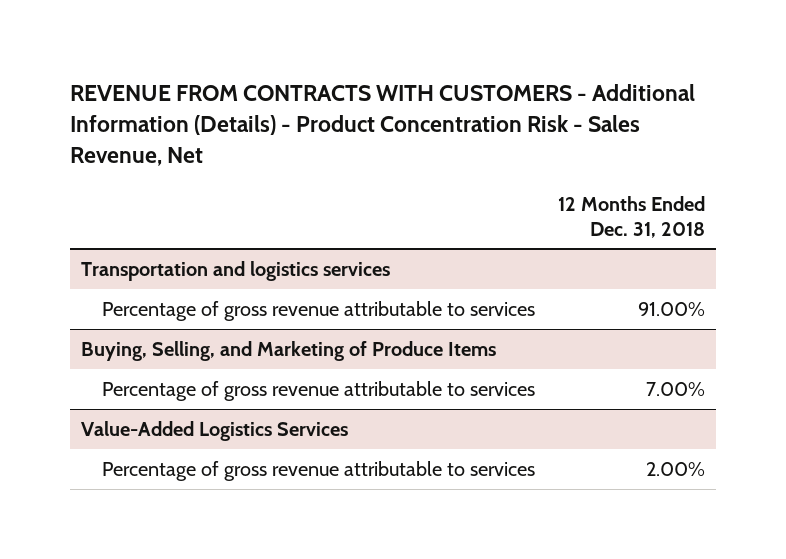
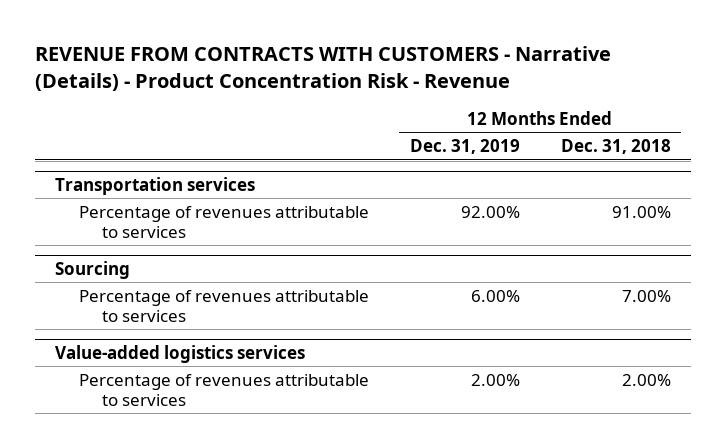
[69,83,695,167] REVENUE FROM CONTRACTS WITH CUSTOMERS - Additional Information (Details) - Product Concentration Risk - Sales Revenue, Net -> [34,46,611,92] REVENUE FROM CONTRACTS WITH CUSTOMERS - Narrative (Details) - Product Concentration Risk - Revenue
none -> [409,139,520,155] Dec. 31, 2019
[81,260,391,281] Transportation and logistics services -> [55,176,256,195] Transportation services
[102,300,536,321] Percentage of gross revenue attributable to services -> [78,205,369,238] Percentage of revenues attributable to services
[81,340,497,361] Buying, Selling, and Marketing of Produce Items -> [55,260,131,279] Sourcing
[102,380,536,401] Percentage of gross revenue attributable to services -> [78,289,369,322] Percentage of revenues attributable to services
[81,420,349,441] Value-Added Logistics Services -> [55,344,306,363] Value-added logistics services
[102,460,536,481] Percentage of gross revenue attributable to services -> [78,373,369,406] Percentage of revenues attributable to services

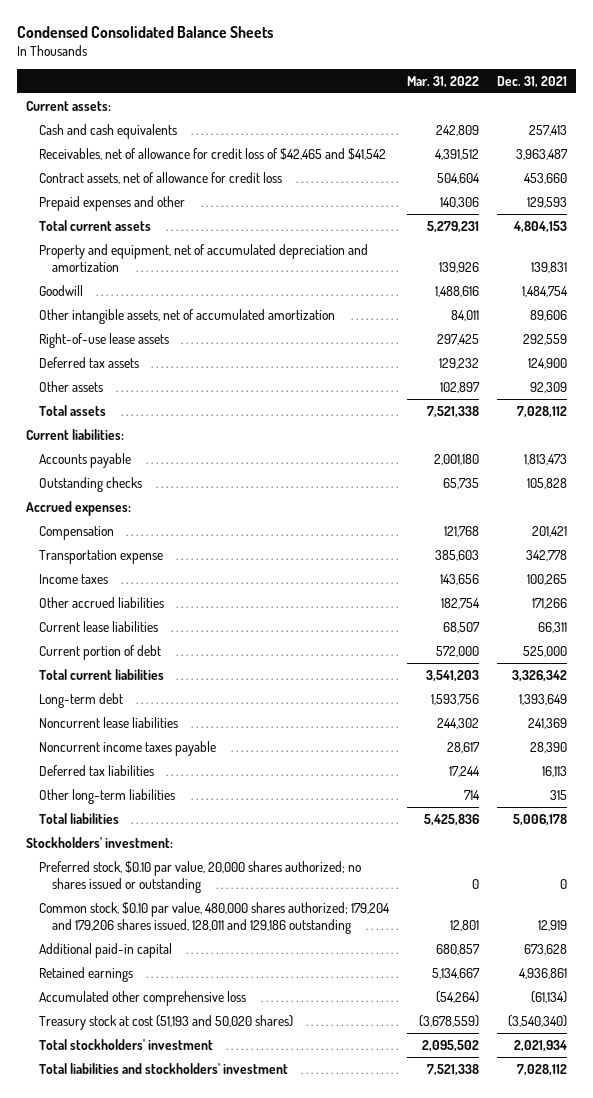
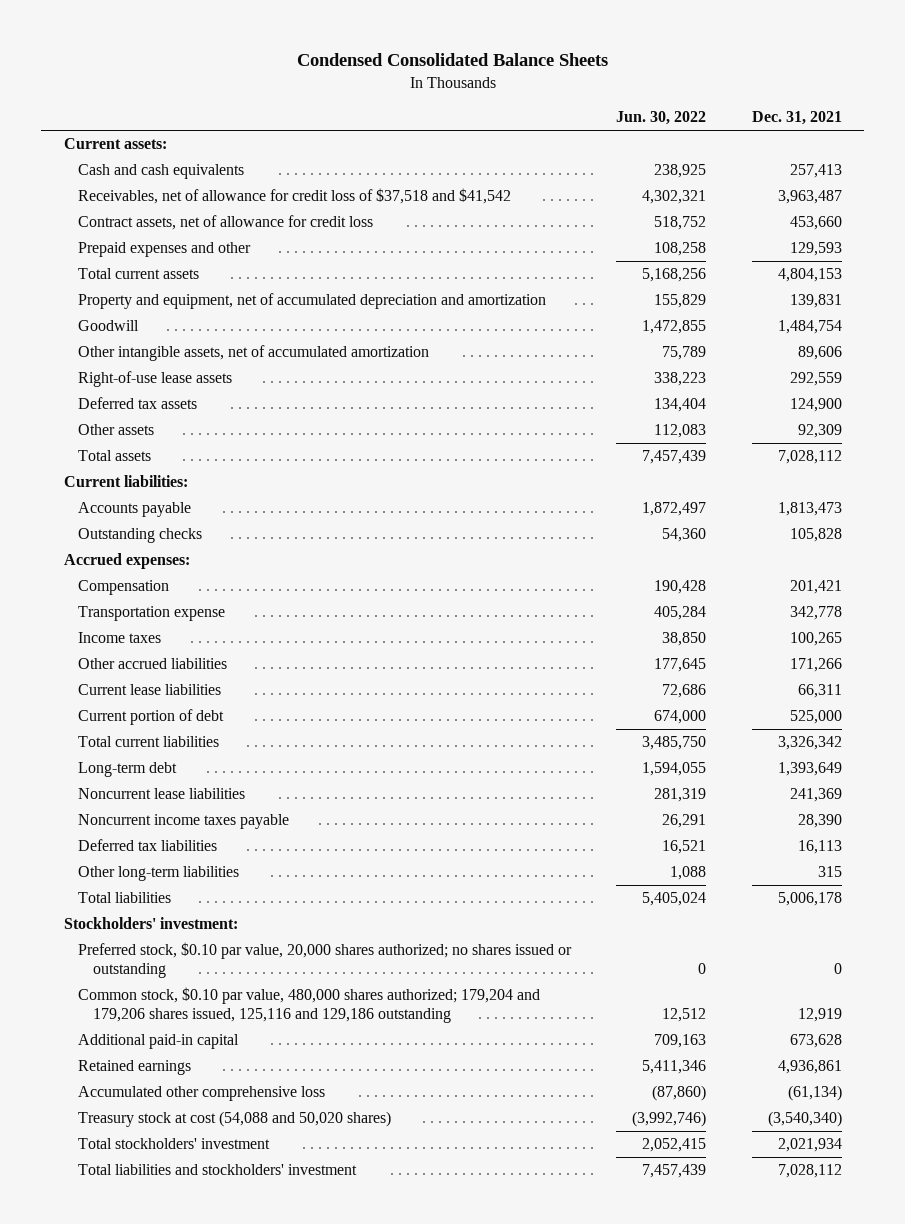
[407,76,480,89] Mar. 31, 2022 -> none
none -> [616,111,707,126] Jun. 30, 2022
[38,147,386,160] Receivables, net of allowance for credit loss of $42,465 and $41,542 -> [78,188,512,205] Receivables, net of allowance for credit loss of $37,518 and $41,542
[38,901,390,934] Common stock, $0.10 par value, 480,000 shares authorized; 179,204 and 179,206 shares issued, 128,011 and 129,186 outstanding -> [78,987,541,1024] Common stock, $0.10 par value, 480,000 shares authorized; 179,204 and 179,206 shares issued, 125,116 and 129,186 outstanding
[38,1014,293,1030] Treasury stock at cost (51,193 and 50,020 shares) -> [78,1111,392,1128] Treasury stock at cost (54,088 and 50,020 shares)

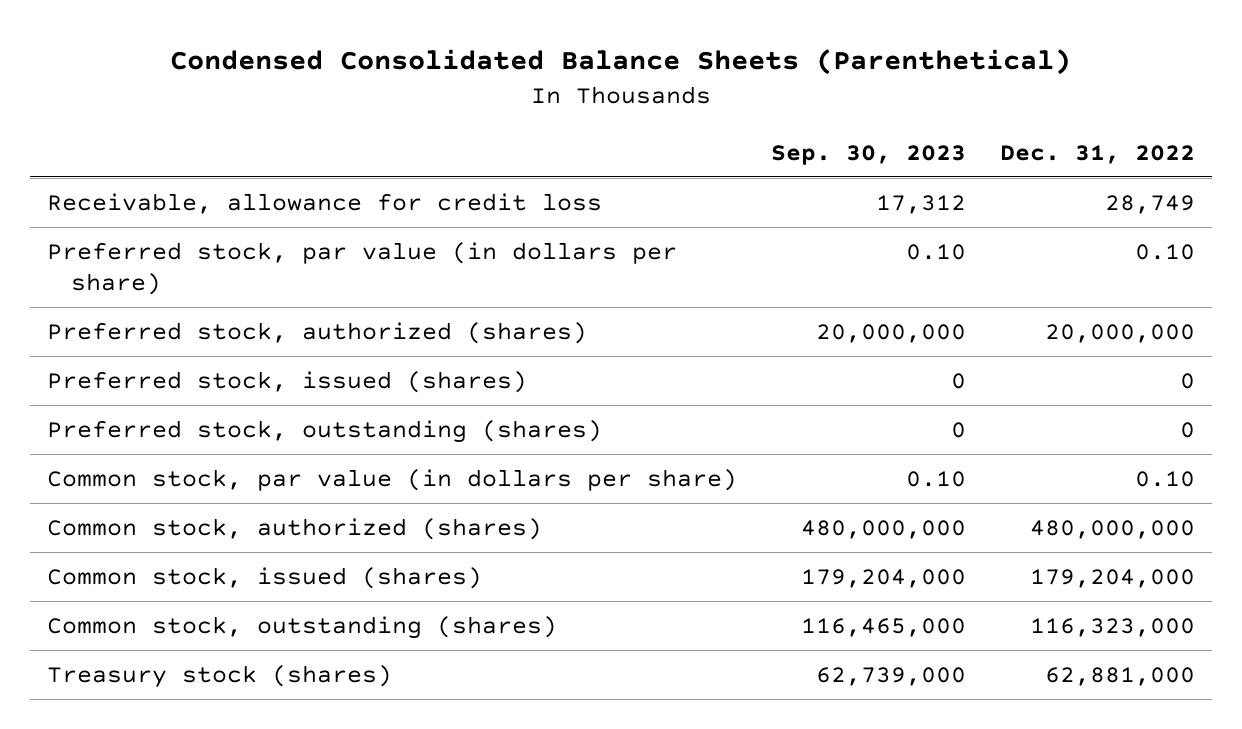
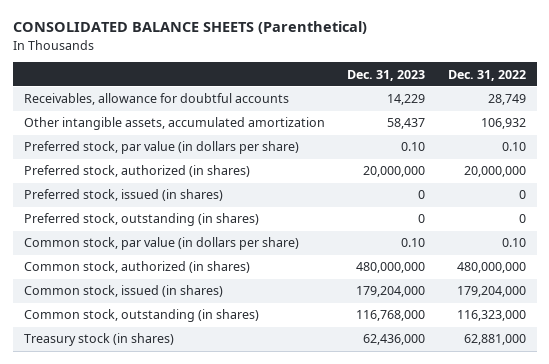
[169,48,1071,75] Condensed Consolidated Balance Sheets (Parenthetical) -> [12,21,367,35] CONSOLIDATED BALANCE SHEETS (Parenthetical)
[770,144,966,165] Sep. 30, 2023 -> none
none -> [347,69,426,81] Dec. 31, 2023
[46,192,602,214] Receivable, allowance for credit loss -> [23,93,289,106] Receivables, allowance for doubtful accounts
none -> [23,117,325,131] Other intangible assets, accumulated amortization
[46,321,587,344] Preferred stock, authorized (shares) -> [23,165,250,178] Preferred stock, authorized (in shares)
[46,370,527,393] Preferred stock, issued (shares) -> [23,189,223,202] Preferred stock, issued (in shares)
[46,419,602,443] Preferred stock, outstanding (shares) -> [23,213,259,227] Preferred stock, outstanding (in shares)
[46,517,542,540] Common stock, authorized (shares) -> [23,261,250,274] Common stock, authorized (in shares)
[46,566,482,589] Common stock, issued (shares) -> [23,285,223,298] Common stock, issued (in shares)
[46,615,557,639] Common stock, outstanding (shares) -> [23,309,259,323] Common stock, outstanding (in shares)
[46,664,392,688] Treasury stock (shares) -> [23,333,174,347] Treasury stock (in shares)

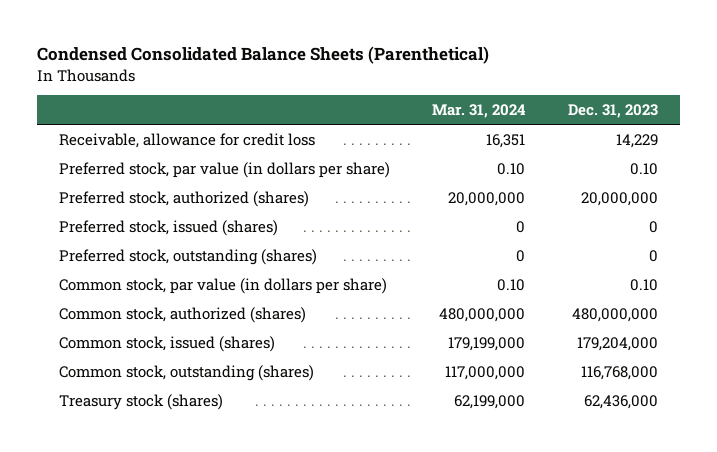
[12,21,367,35] CONSOLIDATED BALANCE SHEETS (Parenthetical) -> [37,46,490,65] Condensed Consolidated Balance Sheets (Parenthetical)
[447,69,526,81] Dec. 31, 2022 -> none
none -> [432,104,527,119] Mar. 31, 2024
[23,117,325,131] Other intangible assets, accumulated amortization -> none
[23,93,289,106] Receivables, allowance for doubtful accounts -> [58,132,315,148] Receivable, allowance for credit loss
[23,165,250,178] Preferred stock, authorized (in shares) -> [58,190,309,207] Preferred stock, authorized (shares)
[23,189,223,202] Preferred stock, issued (in shares) -> [58,219,278,236] Preferred stock, issued (shares)
[23,213,259,227] Preferred stock, outstanding (in shares) -> [58,248,317,265] Preferred stock, outstanding (shares)
[23,261,250,274] Common stock, authorized (in shares) -> [58,306,306,323] Common stock, authorized (shares)
[23,285,223,298] Common stock, issued (in shares) -> [58,335,275,352] Common stock, issued (shares)
[23,309,259,323] Common stock, outstanding (in shares) -> [58,364,314,381] Common stock, outstanding (shares)
[23,333,174,347] Treasury stock (in shares) -> [58,393,223,410] Treasury stock (shares)

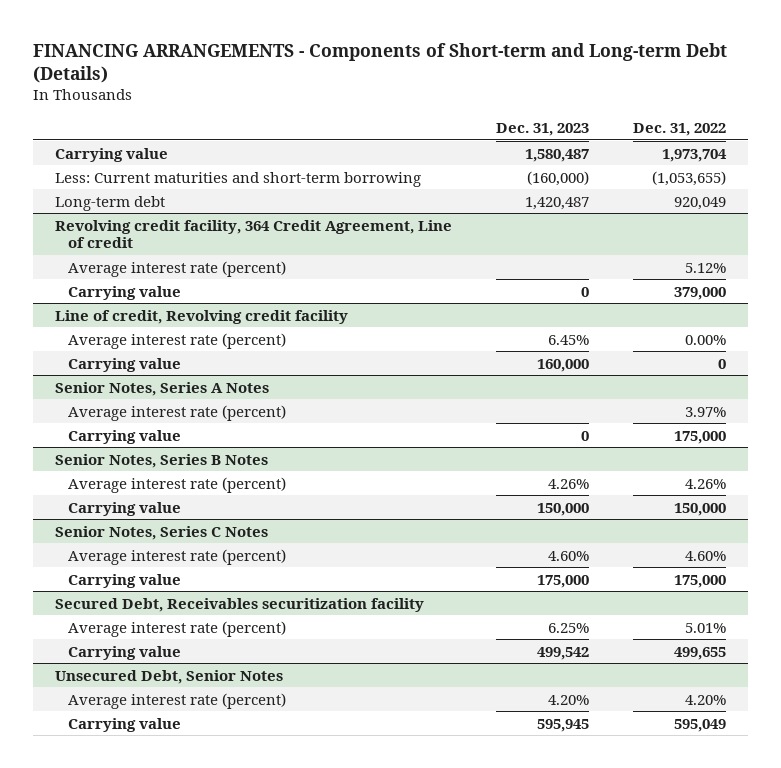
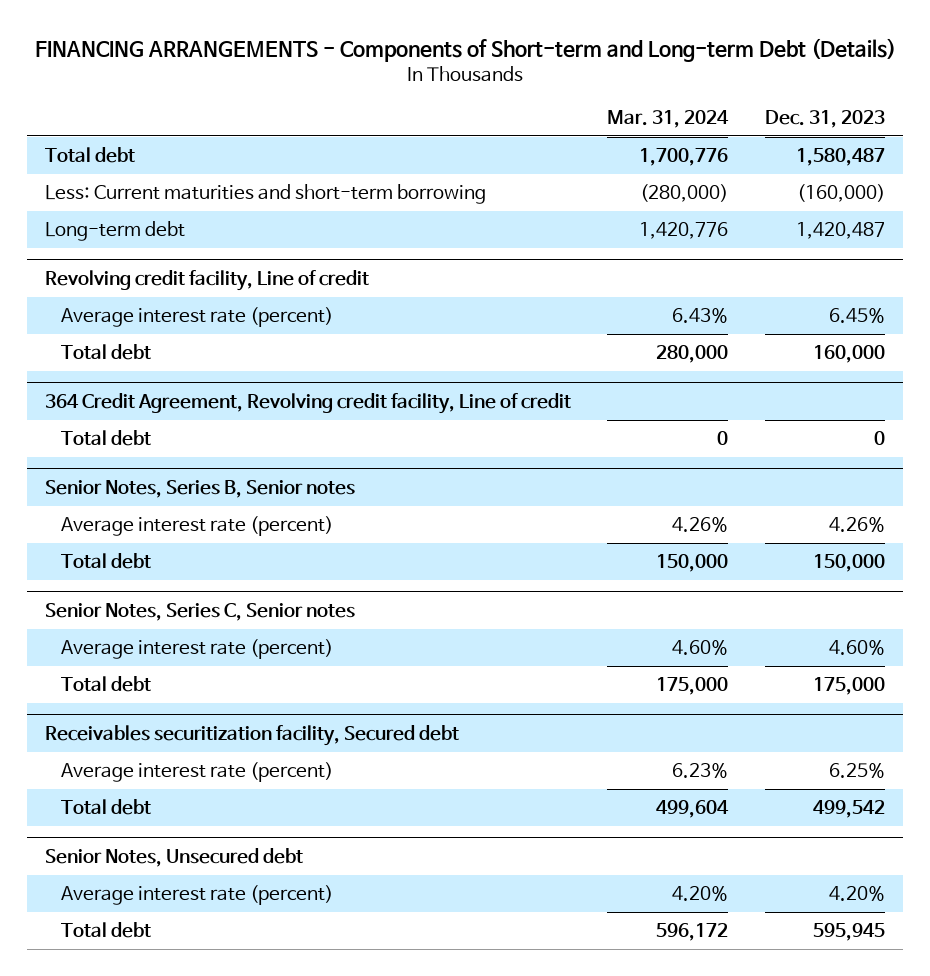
[633,123,727,137] Dec. 31, 2022 -> none
none -> [607,110,730,129] Mar. 31, 2024
[55,147,169,162] Carrying value -> [45,147,136,164] Total debt
[55,219,453,249] Revolving credit facility, 364 Credit Agreement, Line of credit -> none
[67,260,286,277] Average interest rate (percent) -> none
[67,285,181,300] Carrying value -> none
[55,309,349,324] Line of credit, Revolving credit facility -> [45,269,370,291] Revolving credit facility, Line of credit
[55,381,270,396] Senior Notes, Series A Notes -> none
[67,404,286,421] Average interest rate (percent) -> none
[67,357,181,372] Carrying value -> [60,344,151,361] Total debt
none -> [45,392,572,414] 364 Credit Agreement, Revolving credit facility, Line of credit
[67,429,181,444] Carrying value -> [60,430,151,447] Total debt
[55,453,269,468] Senior Notes, Series B Notes -> [45,479,356,498] Senior Notes, Series B, Senior notes
[67,501,181,516] Carrying value -> [60,553,151,570] Total debt
[55,525,269,540] Senior Notes, Series C Notes -> [45,602,356,621] Senior Notes, Series C, Senior notes
[67,573,181,588] Carrying value -> [60,676,151,693] Total debt
[55,597,425,612] Secured Debt, Receivables securitization facility -> [45,724,460,746] Receivables securitization facility, Secured debt
[67,645,181,660] Carrying value -> [60,799,151,816] Total debt
[55,669,284,684] Unsecured Debt, Senior Notes -> [45,847,304,867] Senior Notes, Unsecured debt
[67,717,181,732] Carrying value -> [60,922,151,939] Total debt

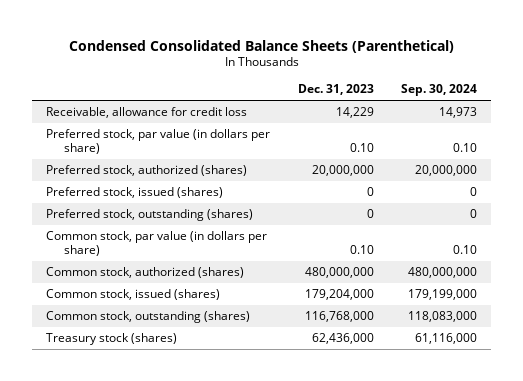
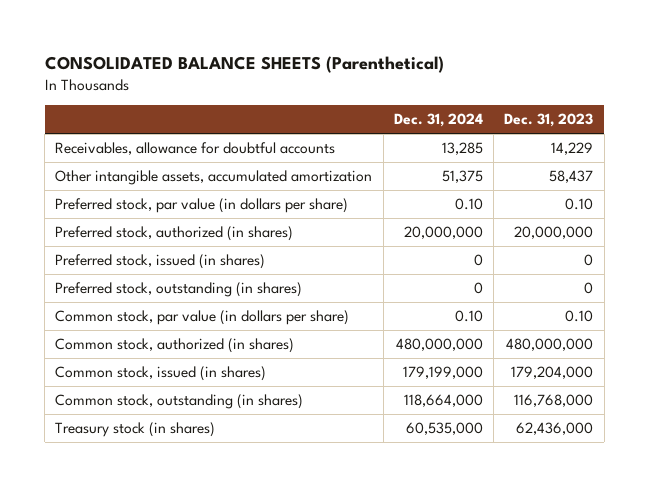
[68,39,454,53] Condensed Consolidated Balance Sheets (Parenthetical) -> [44,55,444,73] CONSOLIDATED BALANCE SHEETS (Parenthetical)
[401,84,478,97] Sep. 30, 2024 -> none
none -> [393,113,483,128] Dec. 31, 2024
[46,107,248,119] Receivable, allowance for credit loss -> [55,141,336,155] Receivables, allowance for doubtful accounts
none -> [55,169,373,185] Other intangible assets, accumulated amortization
[46,165,248,177] Preferred stock, authorized (shares) -> [55,225,294,241] Preferred stock, authorized (in shares)
[46,187,224,199] Preferred stock, issued (shares) -> [55,253,266,269] Preferred stock, issued (in shares)
[46,209,254,222] Preferred stock, outstanding (shares) -> [55,281,303,297] Preferred stock, outstanding (in shares)
[46,267,245,279] Common stock, authorized (shares) -> [55,337,295,353] Common stock, authorized (in shares)
[46,289,221,301] Common stock, issued (shares) -> [55,365,267,381] Common stock, issued (in shares)
[46,311,251,324] Common stock, outstanding (shares) -> [55,393,304,409] Common stock, outstanding (in shares)
[46,333,178,346] Treasury stock (shares) -> [55,421,216,437] Treasury stock (in shares)

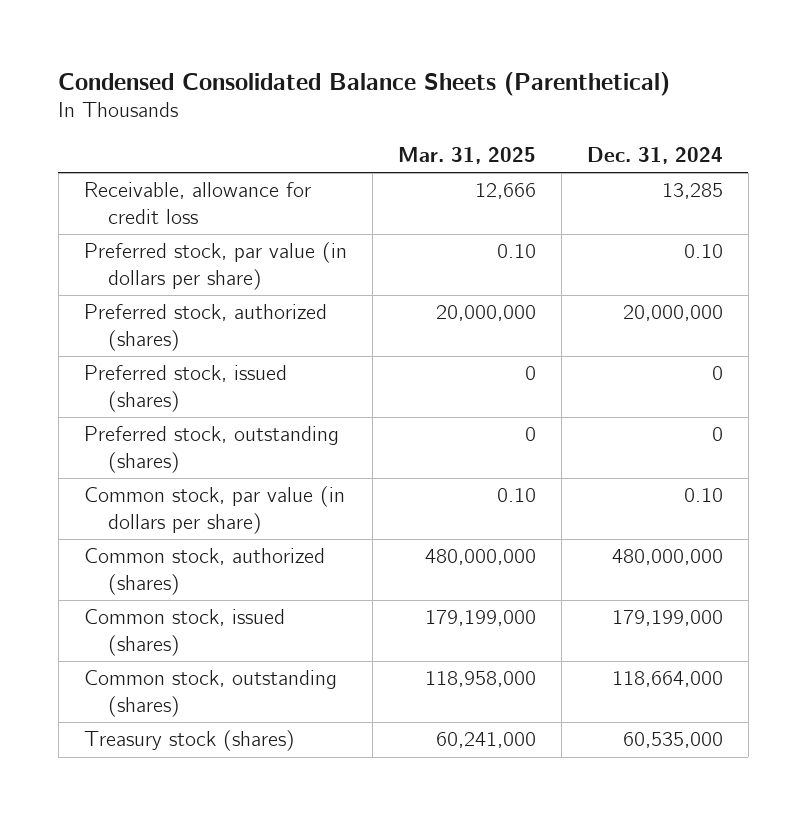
[44,55,444,73] CONSOLIDATED BALANCE SHEETS (Parenthetical) -> [58,71,671,96] Condensed Consolidated Balance Sheets (Parenthetical)
[504,113,594,128] Dec. 31, 2023 -> none
none -> [397,146,536,164] Mar. 31, 2025
[55,169,373,185] Other intangible assets, accumulated amortization -> none
[55,141,336,155] Receivables, allowance for doubtful accounts -> [83,182,311,224] Receivable, allowance for credit loss
[55,225,294,241] Preferred stock, authorized (in shares) -> [83,304,327,351] Preferred stock, authorized (shares)
[55,253,266,269] Preferred stock, issued (in shares) -> [83,365,287,412] Preferred stock, issued (shares)
[55,281,303,297] Preferred stock, outstanding (in shares) -> [83,426,339,473] Preferred stock, outstanding (shares)
[55,337,295,353] Common stock, authorized (in shares) -> [83,548,325,595] Common stock, authorized (shares)
[55,365,267,381] Common stock, issued (in shares) -> [83,609,285,656] Common stock, issued (shares)
[55,393,304,409] Common stock, outstanding (in shares) -> [83,670,337,717] Common stock, outstanding (shares)
[55,421,216,437] Treasury stock (in shares) -> [83,730,295,752] Treasury stock (shares)

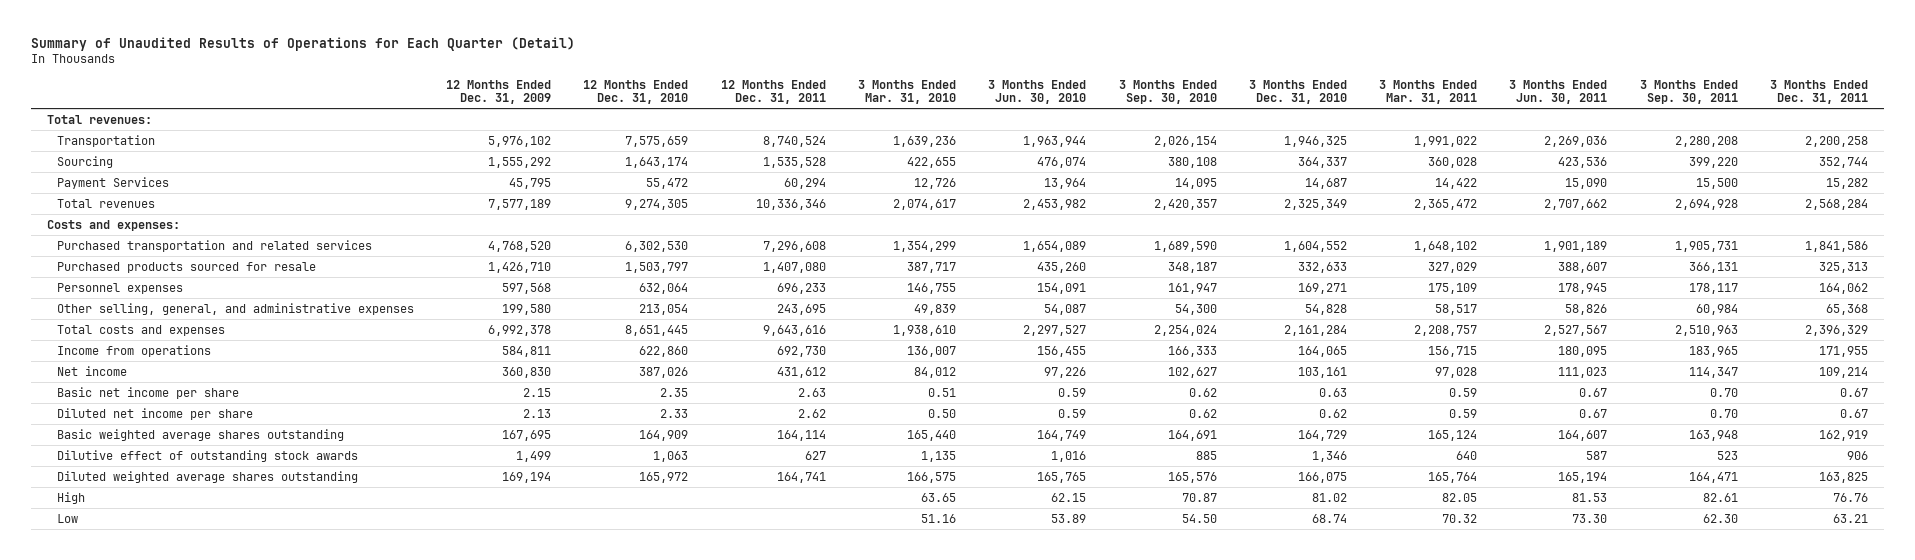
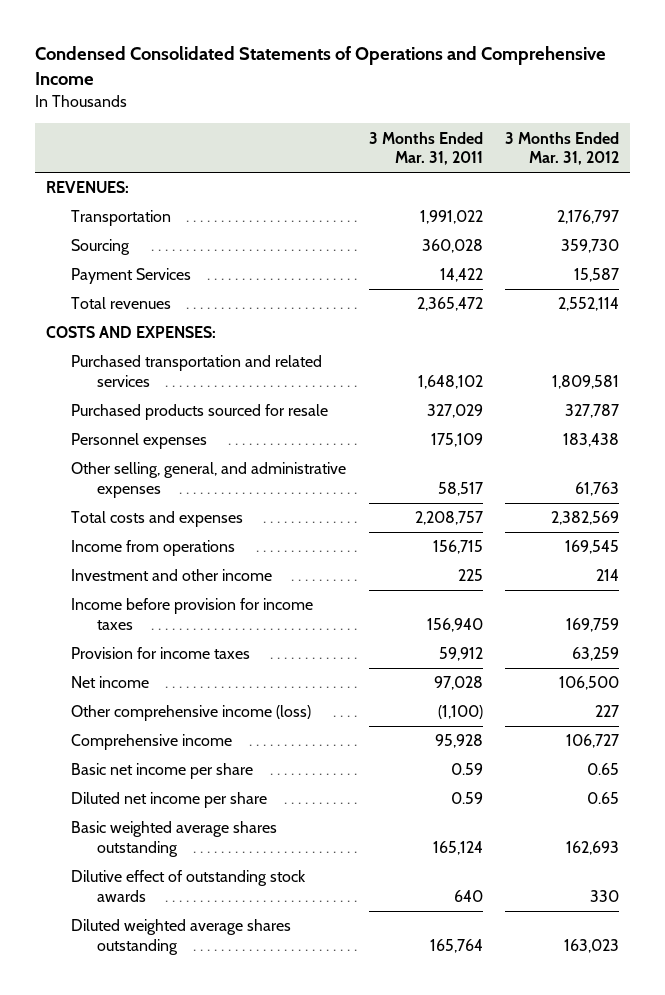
[30,37,575,52] Summary of Unaudited Results of Operations for Each Quarter (Detail) -> [34,45,606,86] Condensed Consolidated Statements of Operations and Comprehensive Income
[446,80,552,105] 12 Months Ended Dec. 31, 2009 -> none
[583,80,689,105] 12 Months Ended Dec. 31, 2010 -> none
[720,80,826,105] 12 Months Ended Dec. 31, 2011 -> none
[858,80,957,105] 3 Months Ended Mar. 31, 2010 -> none
[988,80,1087,105] 3 Months Ended Jun. 30, 2010 -> none
[1118,80,1217,105] 3 Months Ended Sep. 30, 2010 -> none
[1248,80,1347,105] 3 Months Ended Dec. 31, 2010 -> none
[1509,80,1608,105] 3 Months Ended Jun. 30, 2011 -> none
[1639,80,1738,105] 3 Months Ended Sep. 30, 2011 -> none
[1770,80,1869,105] 3 Months Ended Dec. 31, 2011 -> none
none -> [504,131,619,166] 3 Months Ended Mar. 31, 2012
[46,114,152,124] Total revenues: -> [45,181,129,194] REVENUES:
[46,219,180,231] Costs and expenses: -> [45,326,216,339] COSTS AND EXPENSES:
none -> [71,569,273,582] Investment and other income
none -> [71,598,314,630] Income before provision for income taxes
none -> [71,647,251,660] Provision for income taxes
none -> [71,705,312,722] Other comprehensive income (loss)
none -> [71,734,233,751] Comprehensive income
[56,491,85,504] High -> none
[56,513,78,523] Low -> none

